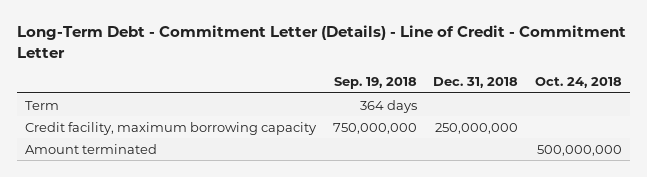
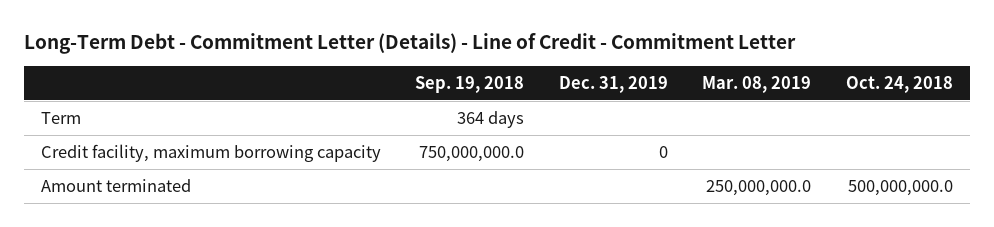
[433,77,519,89] Dec. 31, 2018 -> none
none -> [558,76,668,94] Dec. 31, 2019
none -> [702,76,812,94] Mar. 08, 2019
[332,122,417,134] 750,000,000 -> [419,145,525,162] 750,000,000.0
[536,144,622,156] 500,000,000 -> [848,179,954,196] 500,000,000.0

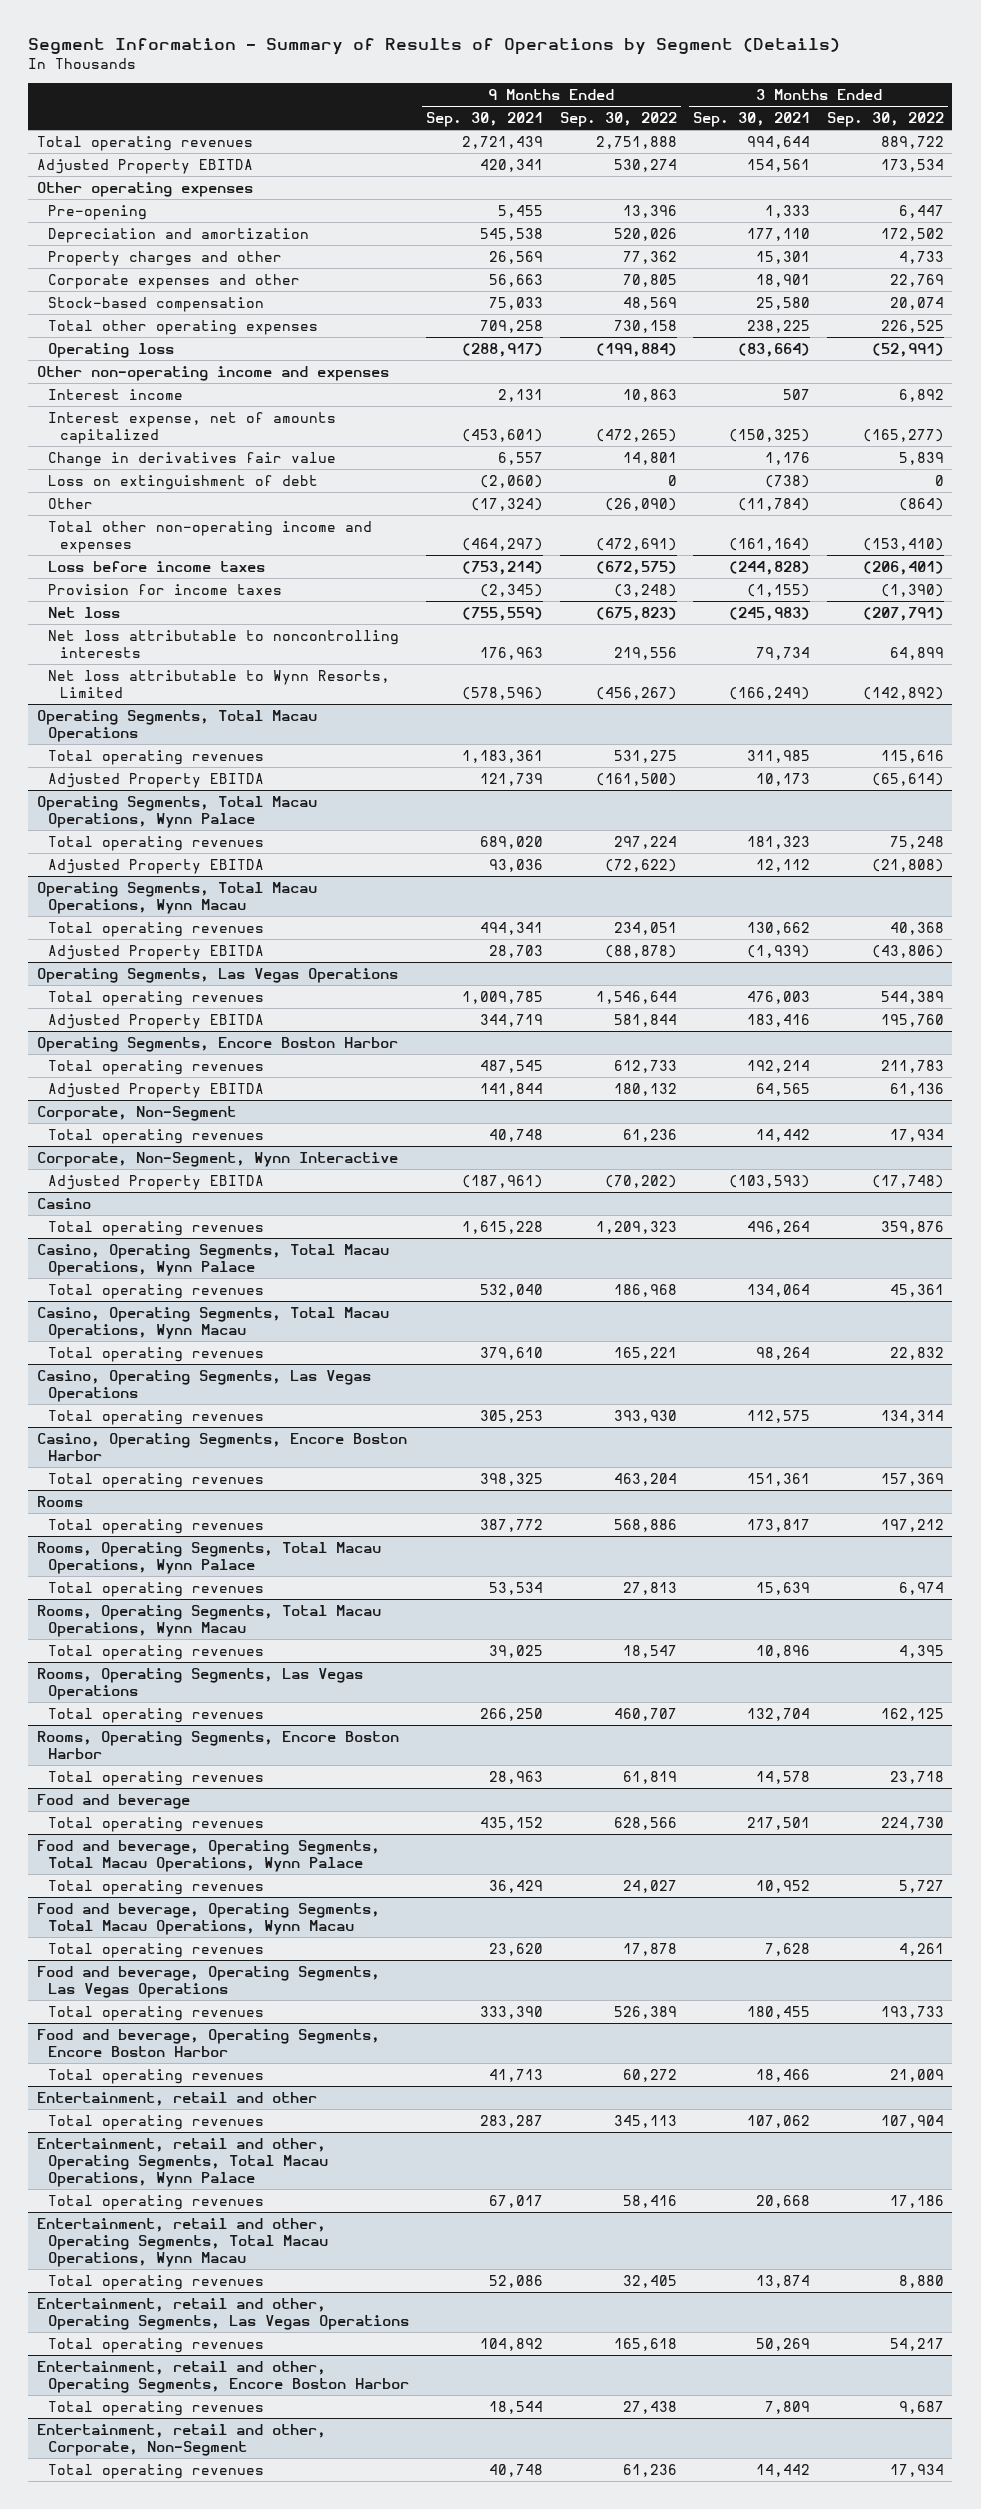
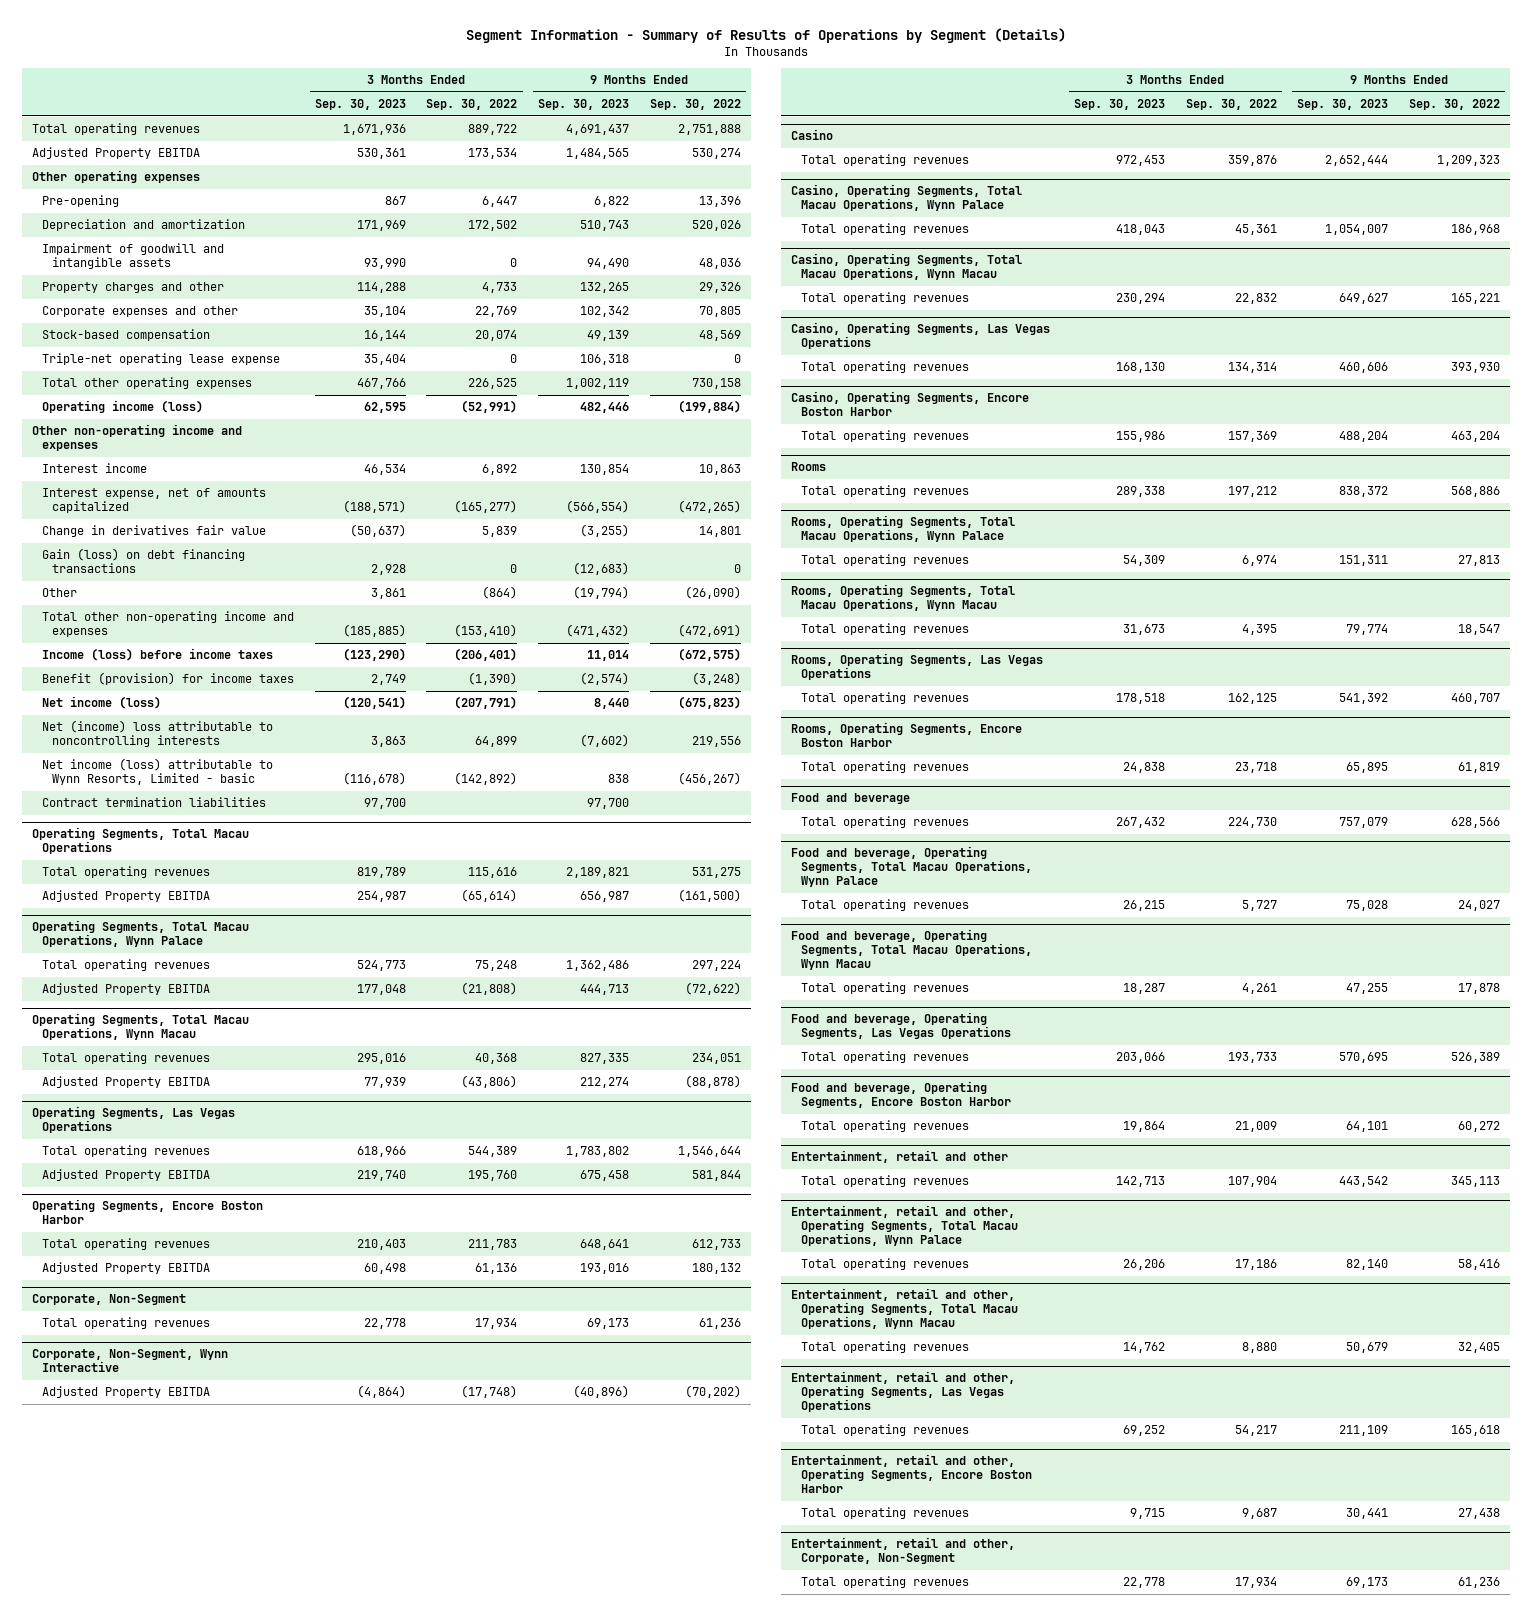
[426,112,544,128] Sep. 30, 2021 -> none
[693,112,811,128] Sep. 30, 2021 -> none
none -> [314,99,406,111] Sep. 30, 2023
none -> [538,99,630,111] Sep. 30, 2023
none -> [42,243,225,270] Impairment of goodwill and intangible assets
[622,250,677,264] 77,362 -> [698,282,741,294] 29,326
none -> [42,353,281,366] Triple-net operating lease expense
[48,342,175,358] Operating loss -> [42,400,204,414] Operating income (loss)
[48,474,319,490] Loss on extinguishment of debt -> [42,548,246,574] Gain (loss) on debt financing transactions
[48,560,266,572] Loss before income taxes -> [42,648,274,662] Income (loss) before income taxes
[48,583,283,595] Provision for income taxes -> [42,672,295,686] Benefit (provision) for income taxes
[48,606,121,618] Net loss -> [42,696,162,710] Net income (loss)
[48,629,400,658] Net loss attributable to noncontrolling interests -> [42,720,274,748] Net (income) loss attributable to noncontrolling interests
[48,669,391,698] Net loss attributable to Wynn Resorts, Limited -> [42,758,274,786] Net income (loss) attributable to Wynn Resorts, Limited - basic
none -> [42,797,267,808] Contract termination liabilities

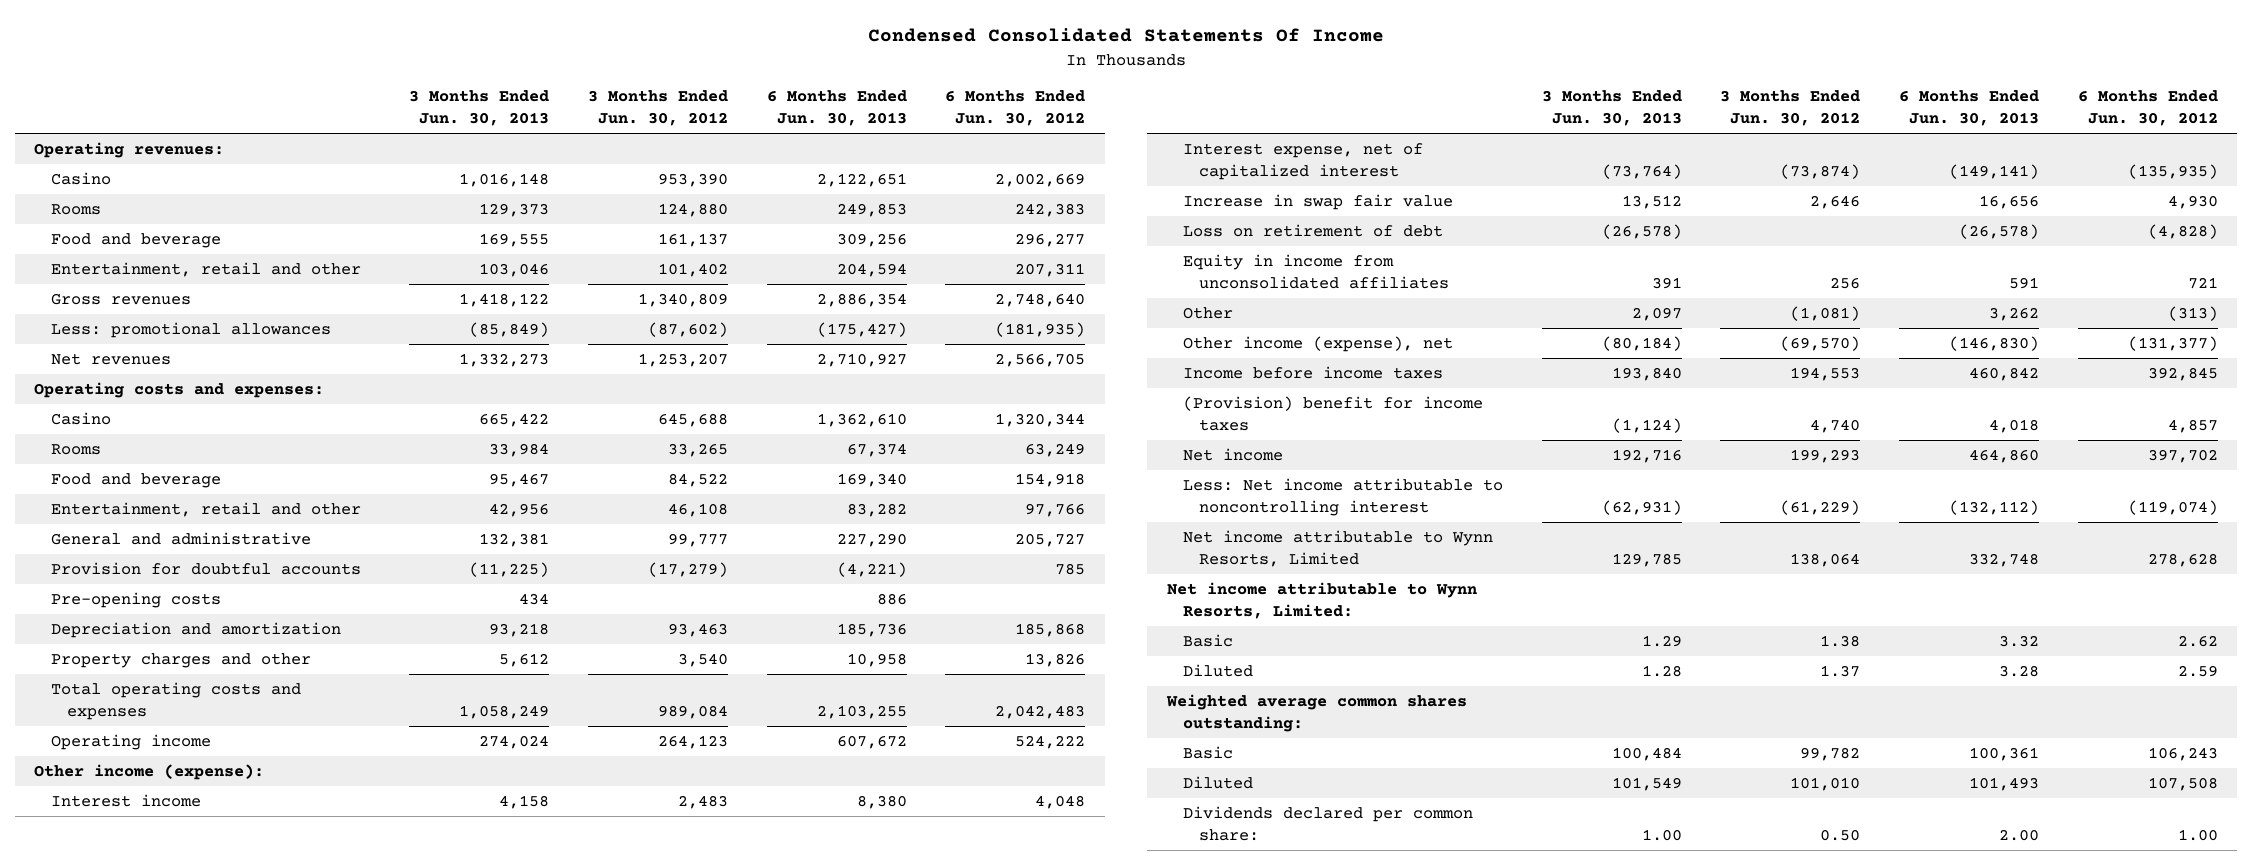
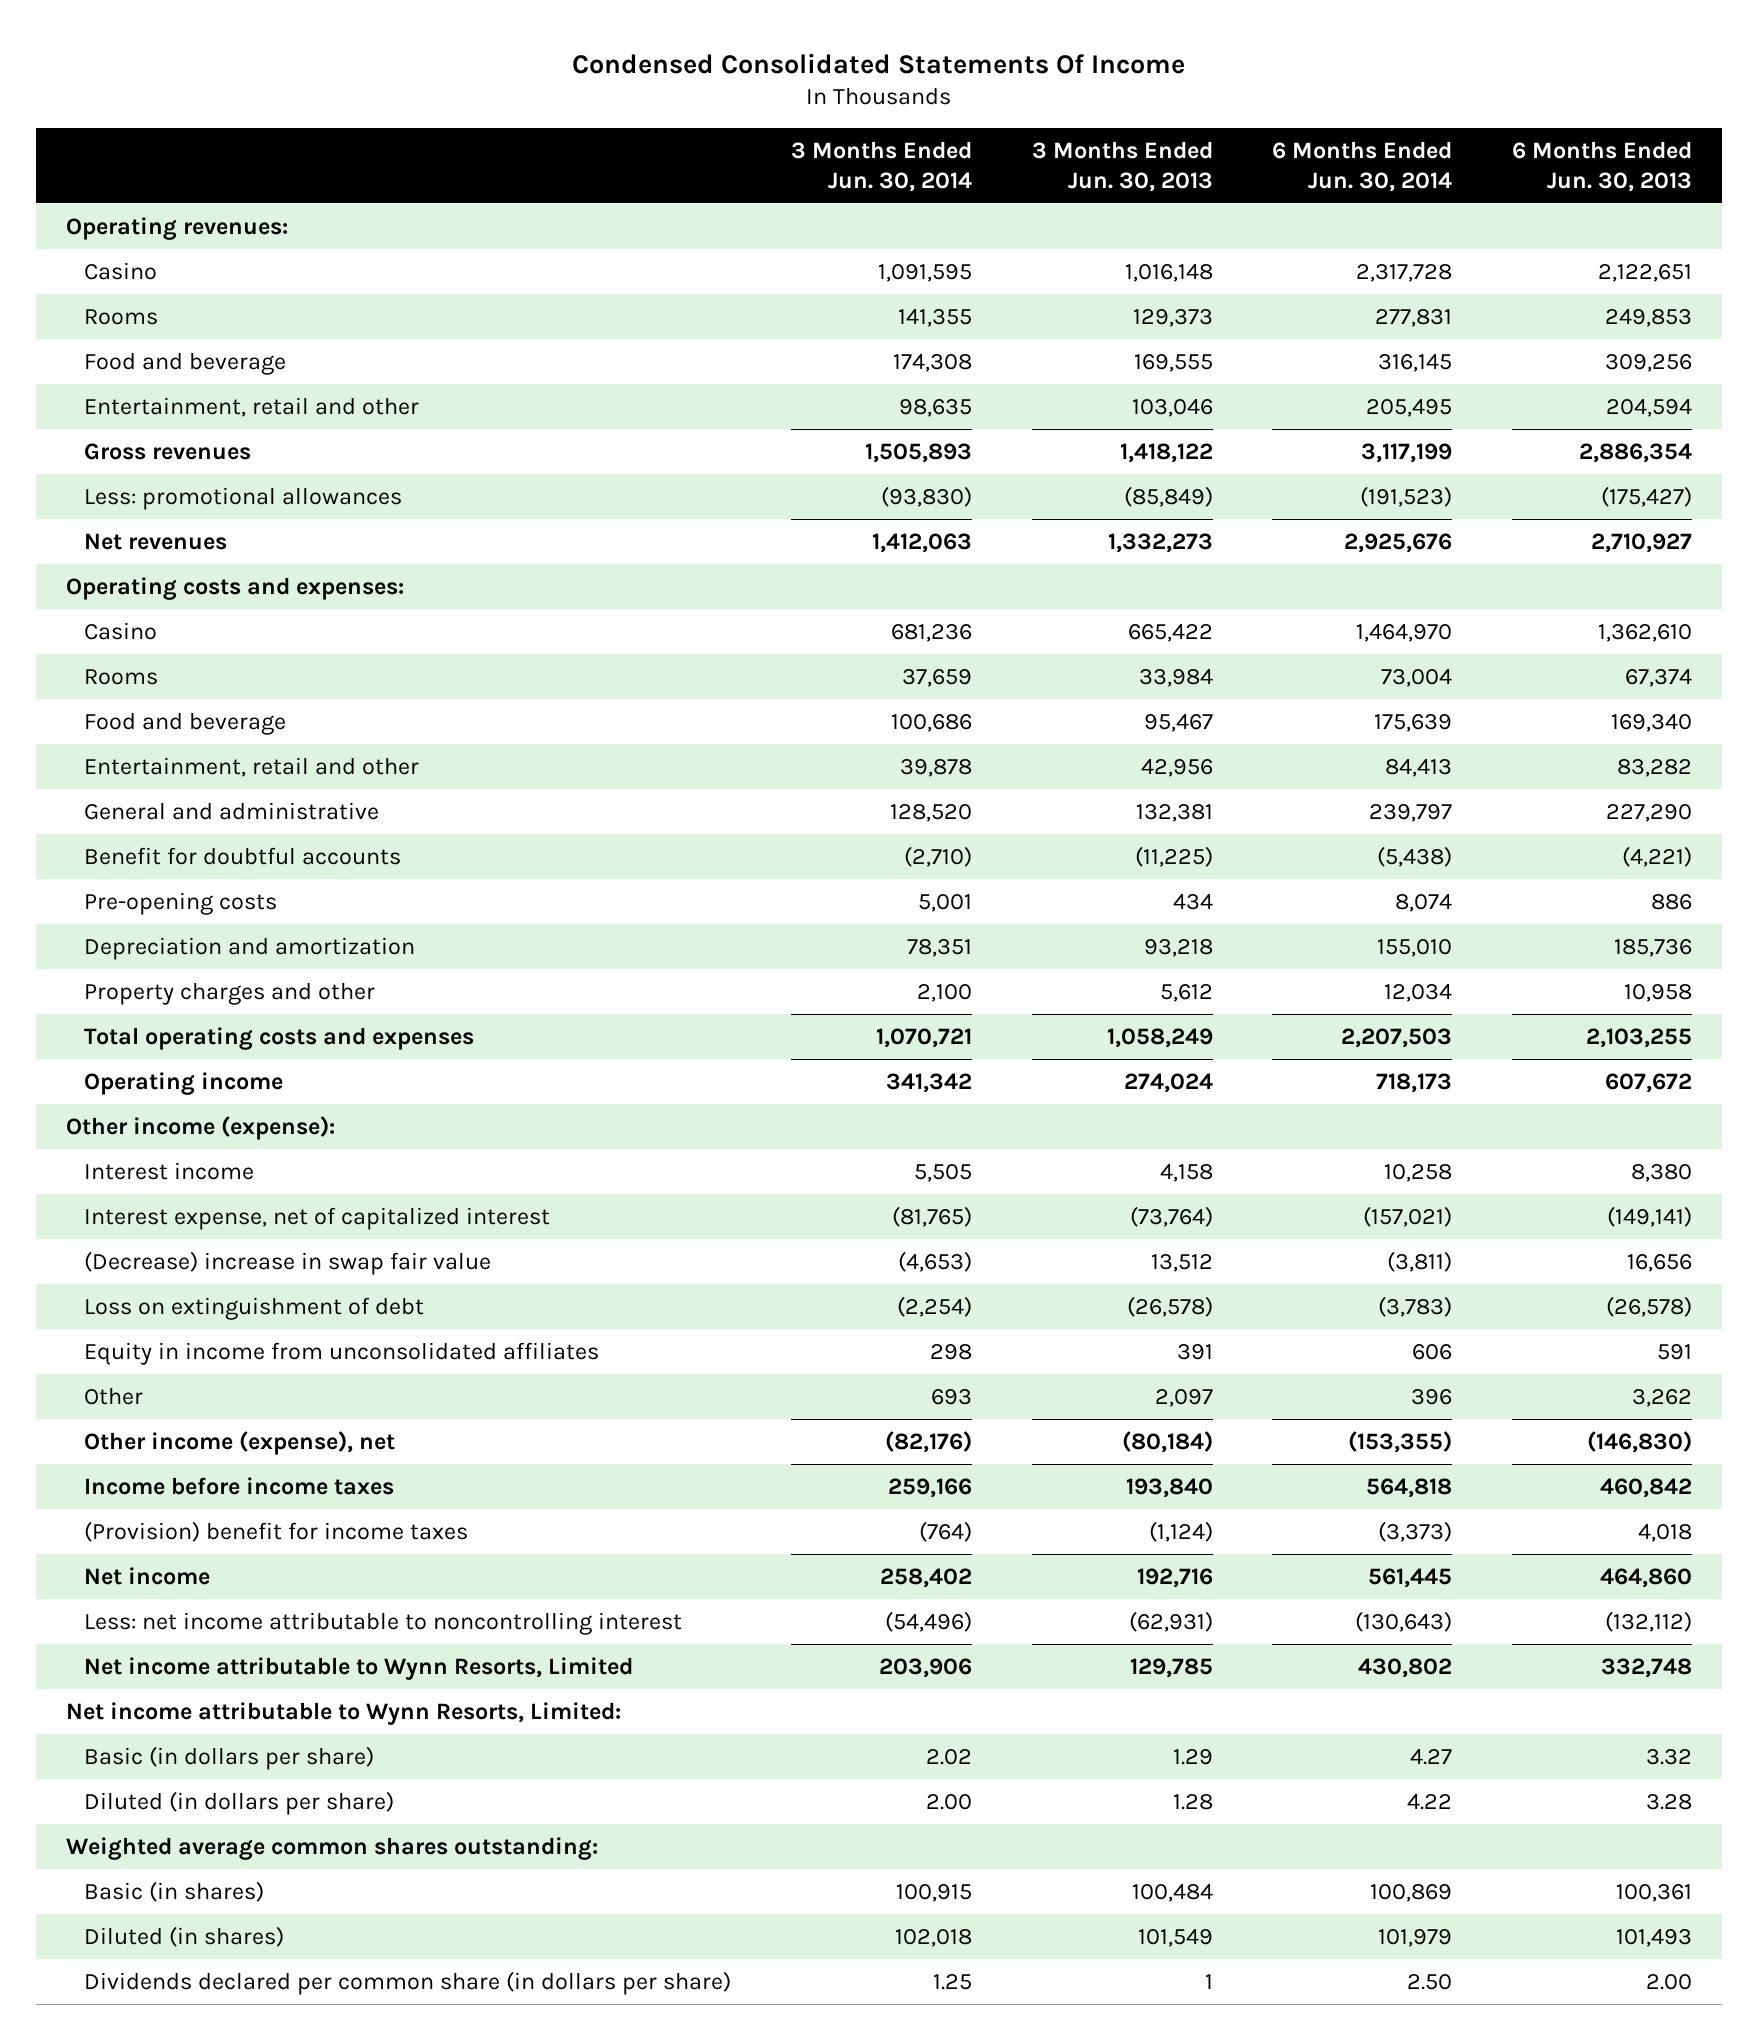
[587,90,728,127] 3 Months Ended Jun. 30, 2012 -> none
[945,90,1086,127] 6 Months Ended Jun. 30, 2012 -> none
none -> [791,140,973,192] 3 Months Ended Jun. 30, 2014
none -> [1272,140,1453,192] 6 Months Ended Jun. 30, 2014
[50,561,361,575] Provision for doubtful accounts -> [84,847,402,866] Benefit for doubtful accounts
[1182,193,1453,210] Increase in swap fair value -> [84,1251,492,1276] (Decrease) increase in swap fair value
[1182,223,1443,237] Loss on retirement of debt -> [84,1297,425,1321] Loss on extinguishment of debt
[1182,477,1503,516] Less: Net income attributable to noncontrolling interest -> [84,1612,683,1636] Less: net income attributable to noncontrolling interest
[1182,633,1233,647] Basic -> [84,1746,375,1771] Basic (in dollars per share)
[1182,663,1253,677] Diluted -> [84,1791,395,1816] Diluted (in dollars per share)
[1182,745,1233,759] Basic -> [84,1881,265,1903] Basic (in shares)
[1182,775,1253,789] Diluted -> [84,1926,285,1948] Diluted (in shares)
[1182,805,1473,841] Dividends declared per common share: -> [84,1971,732,1996] Dividends declared per common share (in dollars per share)
[1641,828,1682,841] 1.00 -> [1204,1974,1213,1990] 1

